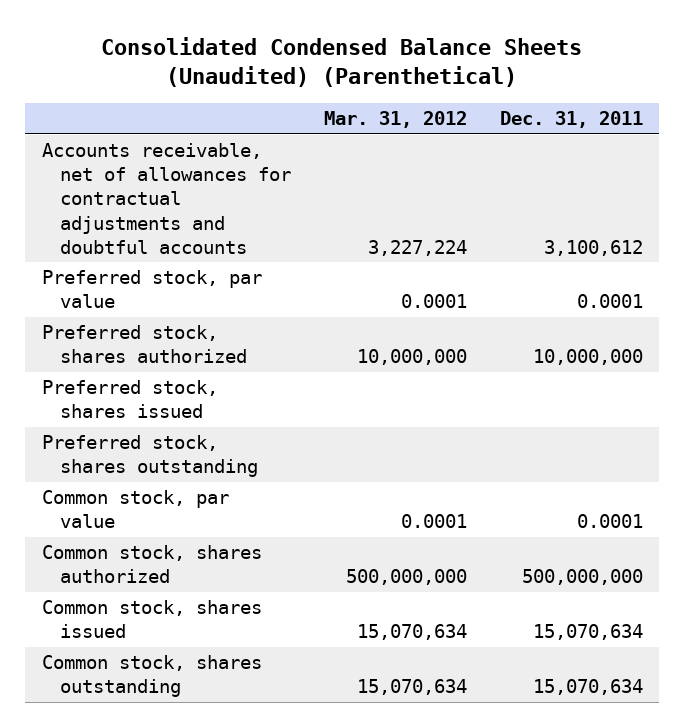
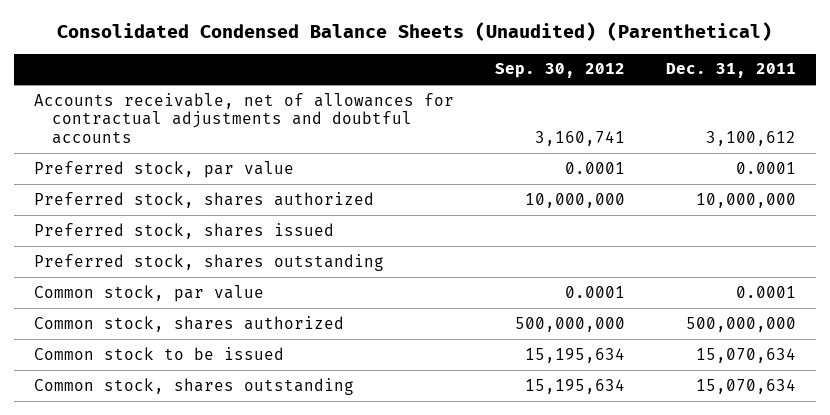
[323,111,467,129] Mar. 31, 2012 -> none
none -> [495,63,626,79] Sep. 30, 2012
[41,600,262,639] Common stock, shares issued -> [34,346,285,360] Common stock to be issued

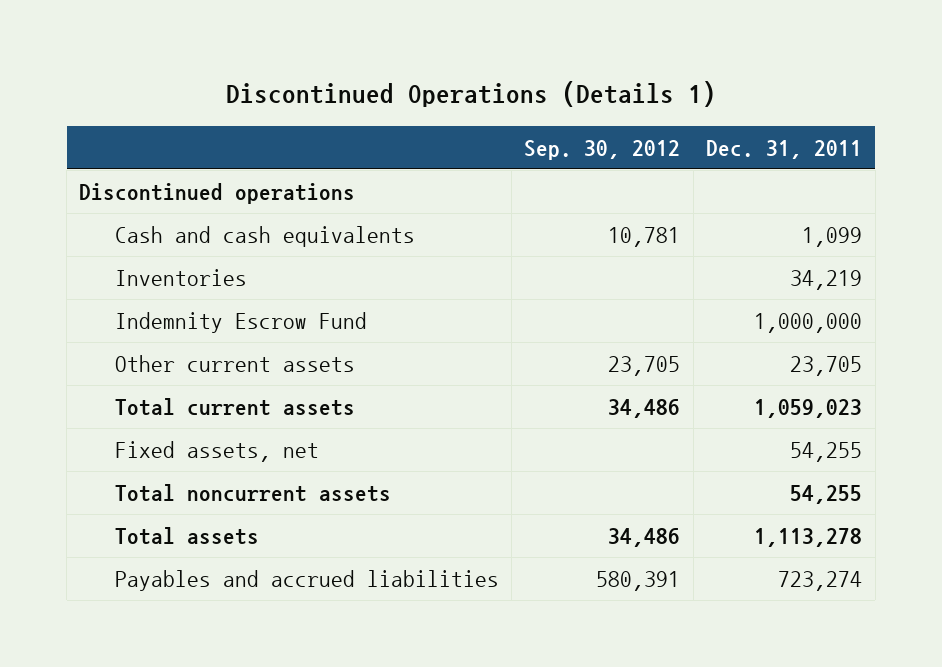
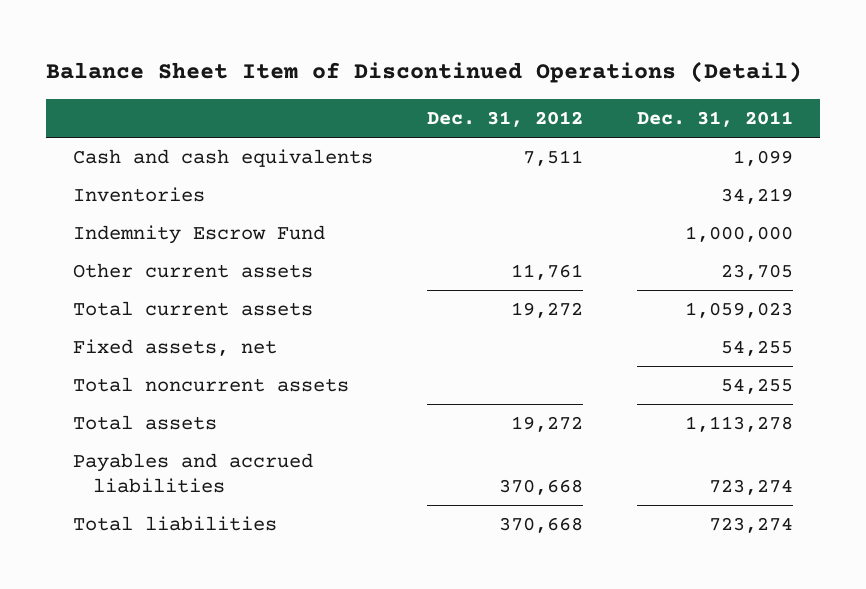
[225,81,716,108] Discontinued Operations (Details 1) -> [46,60,803,83] Balance Sheet Item of Discontinued Operations (Detail)
[524,139,681,160] Sep. 30, 2012 -> none
none -> [426,110,583,127] Dec. 31, 2012
[79,182,356,204] Discontinued operations -> none
none -> [72,516,277,532] Total liabilities

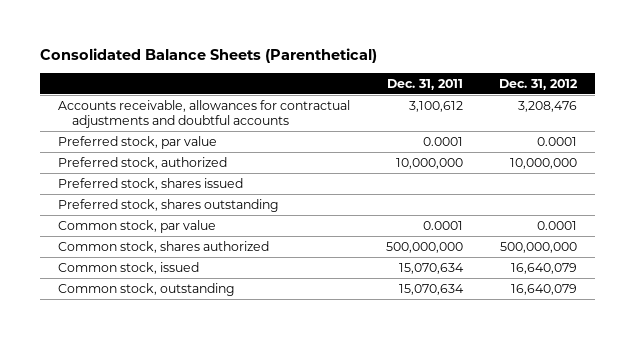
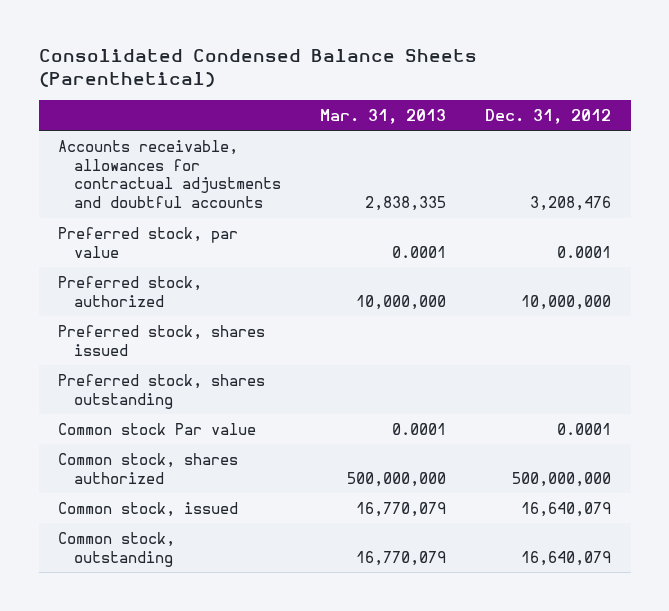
[40,48,378,64] Consolidated Balance Sheets (Parenthetical) -> [38,48,477,87] Consolidated Condensed Balance Sheets (Parenthetical)
[387,78,464,90] Dec. 31, 2011 -> none
none -> [319,108,446,124] Mar. 31, 2013
[58,219,217,233] Common stock, par value -> [58,422,257,435] Common stock Par value

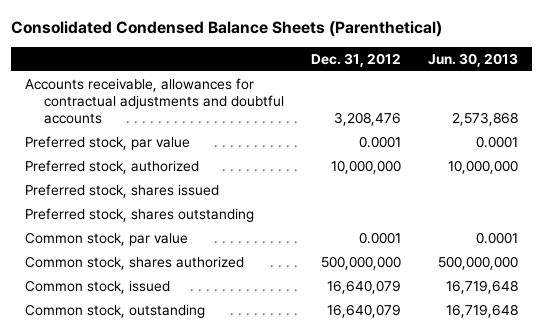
[319,108,446,124] Mar. 31, 2013 -> none
none -> [428,52,519,67] Jun. 30, 2013
[58,422,257,435] Common stock Par value -> [25,231,189,246] Common stock, par value

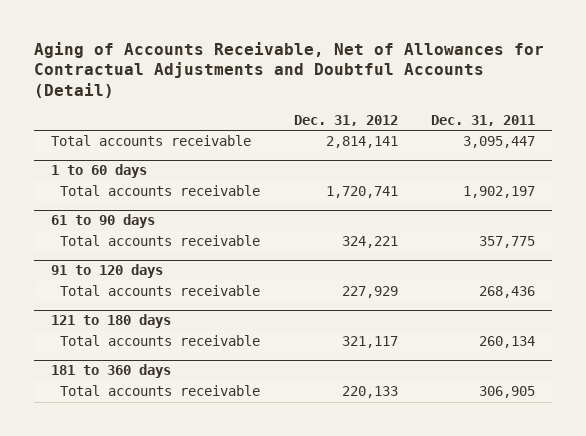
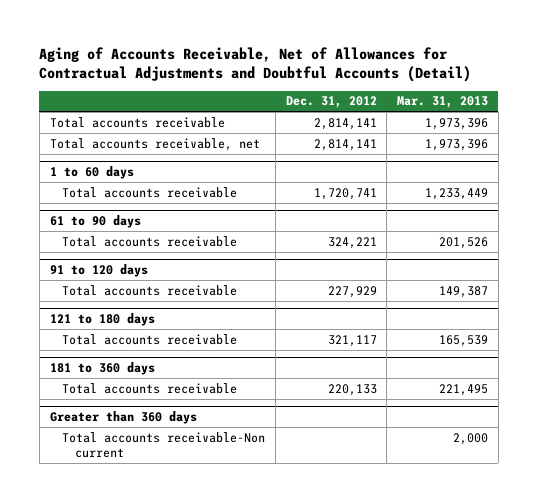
[431,114,536,126] Dec. 31, 2011 -> none
none -> [396,96,488,109] Mar. 31, 2013
none -> [49,137,260,151] Total accounts receivable, net
none -> [49,411,197,425] Greater than 360 days
none -> [62,431,266,458] Total accounts receivable-Non current

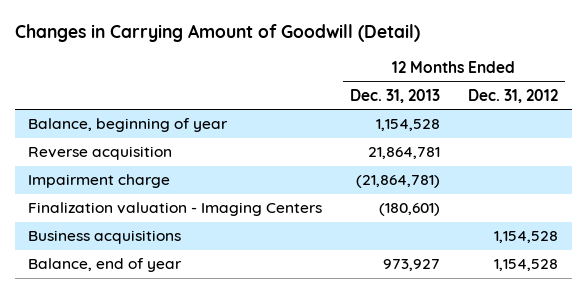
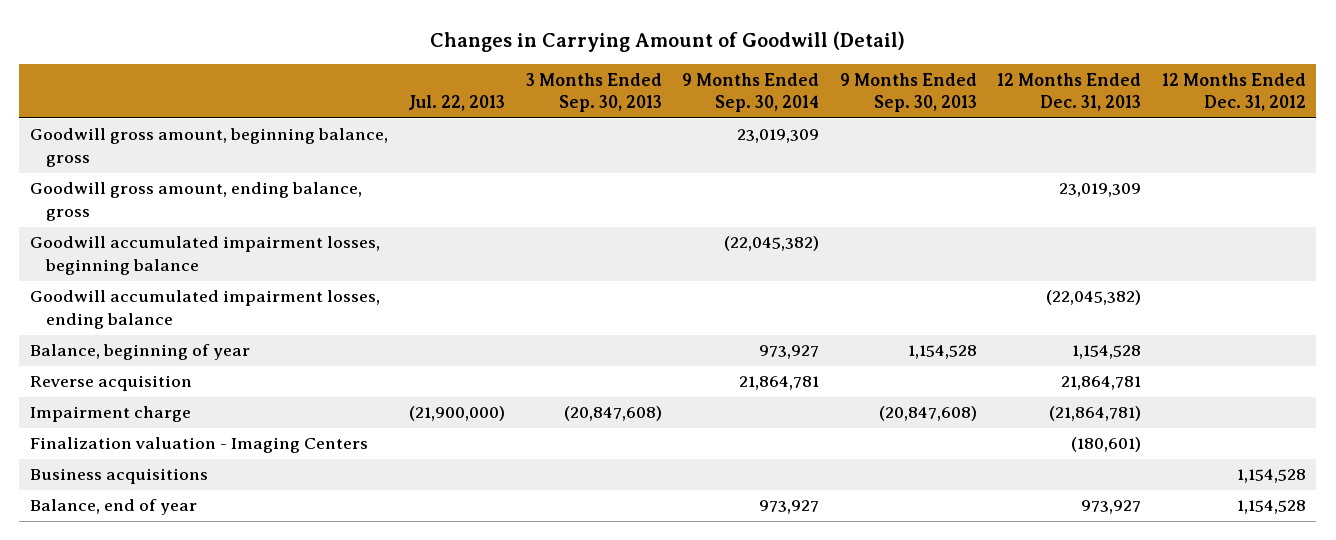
none -> [408,95,506,112] Jul. 22, 2013
none -> [525,72,662,113] 3 Months Ended Sep. 30, 2013
none -> [682,72,820,113] 9 Months Ended Sep. 30, 2014
none -> [839,72,977,113] 9 Months Ended Sep. 30, 2013
none -> [29,128,388,168] Goodwill gross amount, beginning balance, gross
none -> [29,182,362,222] Goodwill gross amount, ending balance, gross
none -> [29,236,380,276] Goodwill accumulated impairment losses, beginning balance
none -> [29,290,380,330] Goodwill accumulated impairment losses, ending balance

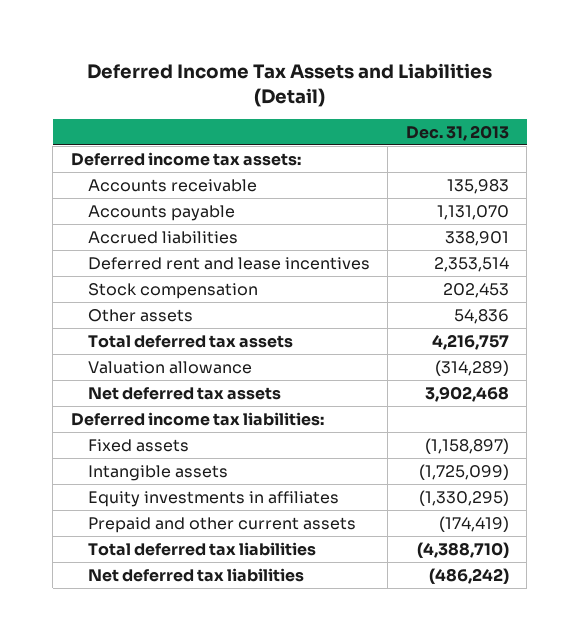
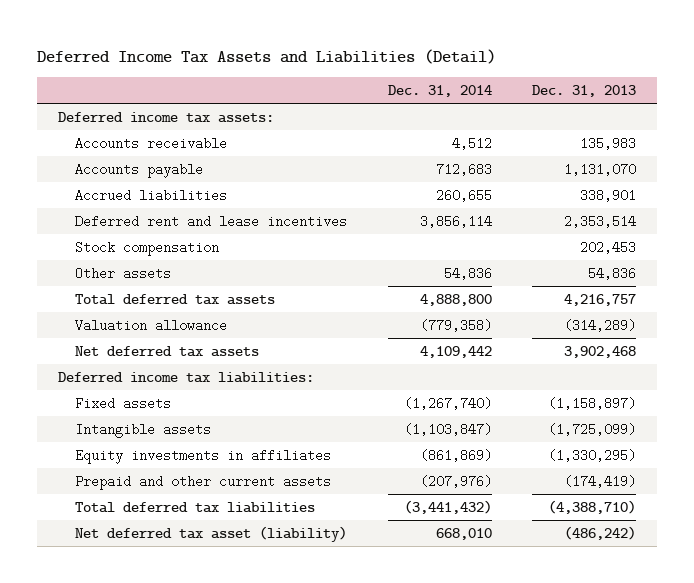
none -> [387,85,492,98] Dec. 31, 2014
[88,567,305,582] Net deferred tax liabilities -> [74,525,347,542] Net deferred tax asset (liability)

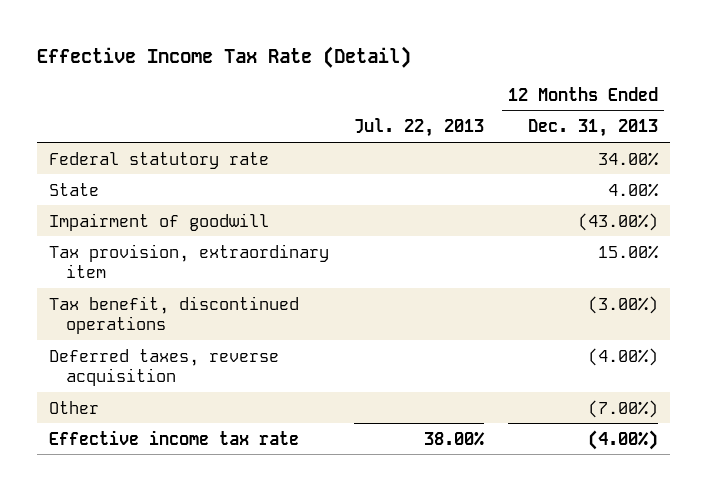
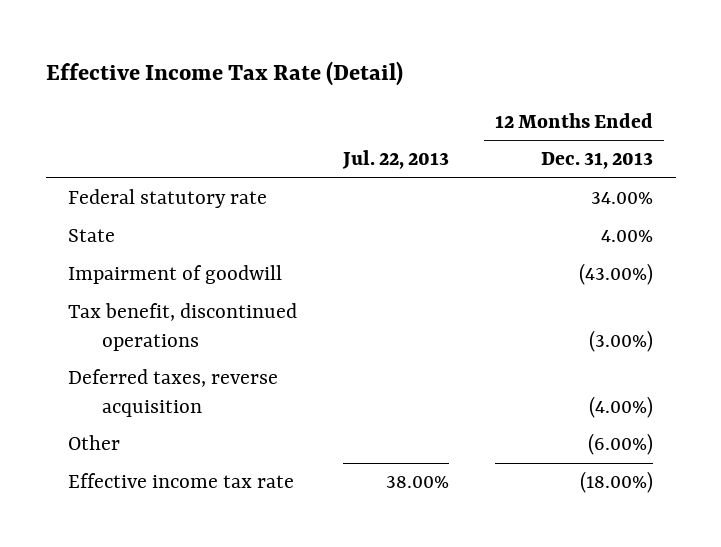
[49,243,330,279] Tax provision, extraordinary item -> none
[588,399,659,418] (7.00%) -> [588,433,654,456] (6.00%)
[588,429,659,450] (4.00%) -> [580,471,654,494] (18.00%)

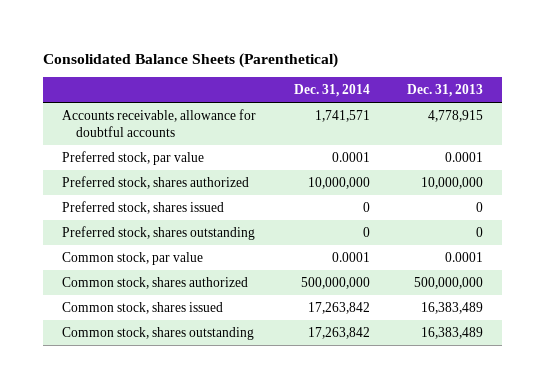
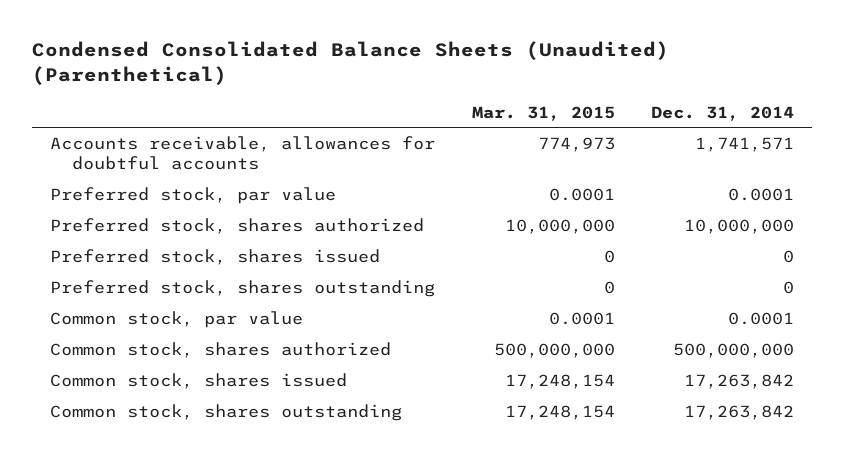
[43,52,339,68] Consolidated Balance Sheets (Parenthetical) -> [31,41,669,85] Condensed Consolidated Balance Sheets (Unaudited) (Parenthetical)
[407,83,484,97] Dec. 31, 2013 -> none
none -> [471,105,615,121] Mar. 31, 2015
[61,108,256,137] Accounts receivable, allowance for doubtful accounts -> [50,135,436,170] Accounts receivable, allowances for doubtful accounts

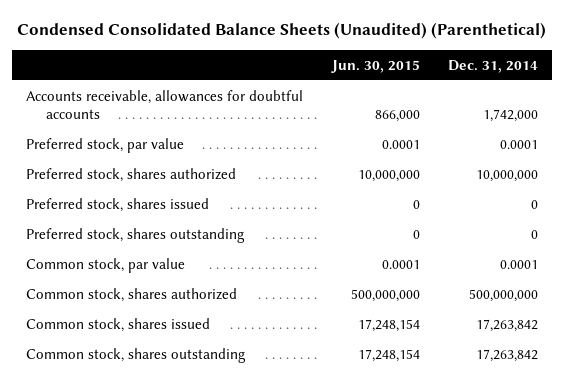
[471,105,615,121] Mar. 31, 2015 -> none
none -> [330,59,420,73] Jun. 30, 2015
[695,136,795,152] 1,741,571 -> [482,109,538,123] 1,742,000

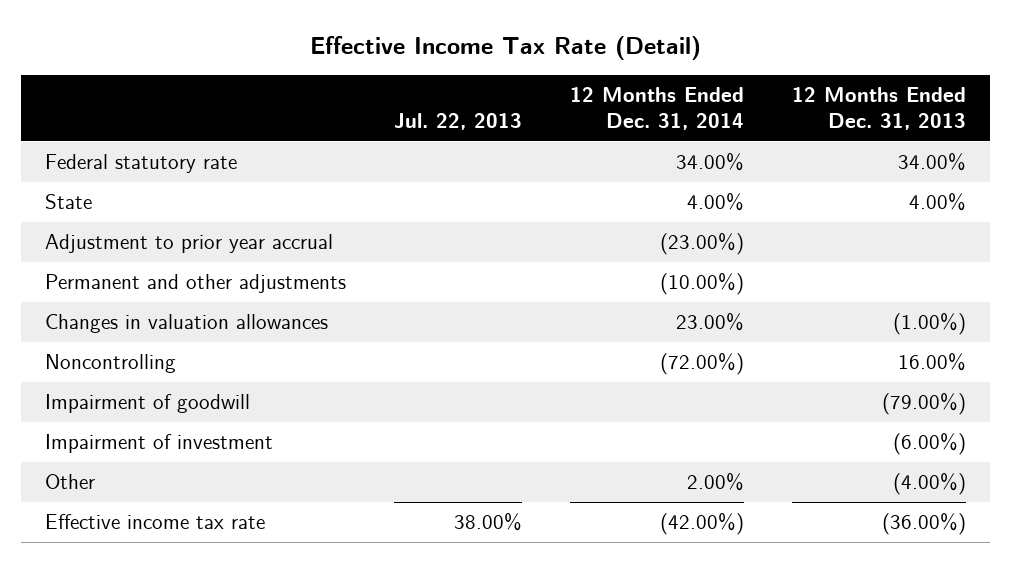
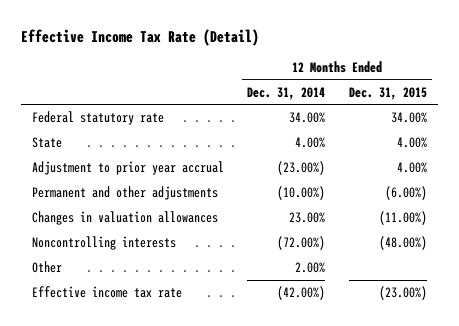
[394,112,523,130] Jul. 22, 2013 -> none
[792,87,967,130] 12 Months Ended Dec. 31, 2013 -> none
none -> [348,86,427,100] Dec. 31, 2015
[45,394,251,414] Impairment of goodwill -> none
[45,434,274,454] Impairment of investment -> none
[45,354,177,374] Noncontrolling -> [32,236,177,251] Noncontrolling interests

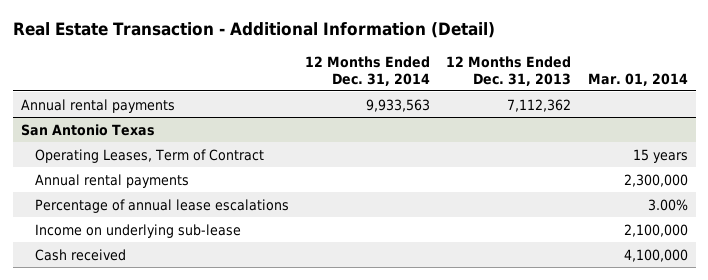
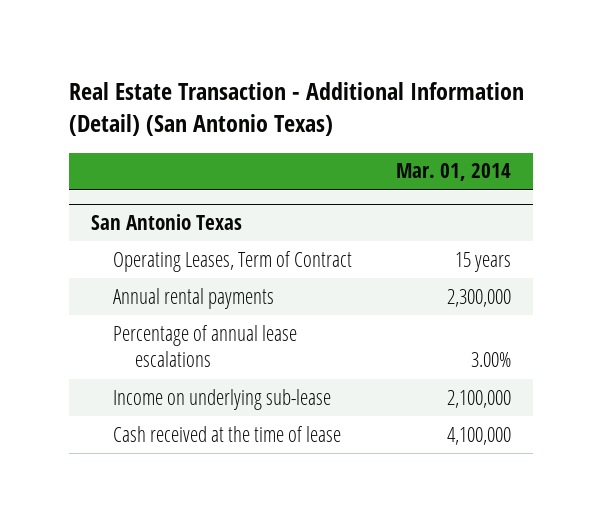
[12,21,495,38] Real Estate Transaction - Additional Information (Detail) -> [68,82,524,137] Real Estate Transaction - Additional Information (Detail) (San Antonio Texas)
[305,55,431,86] 12 Months Ended Dec. 31, 2014 -> none
[446,55,572,86] 12 Months Ended Dec. 31, 2013 -> none
[20,98,175,113] Annual rental payments -> none
[35,248,127,261] Cash received -> [112,425,341,442] Cash received at the time of lease

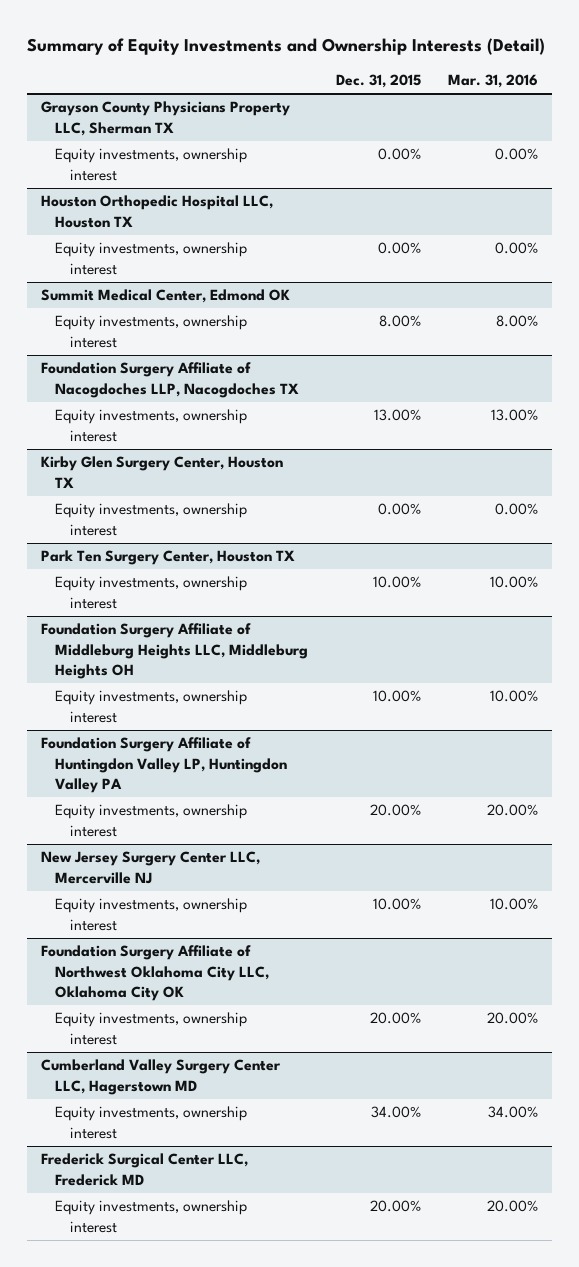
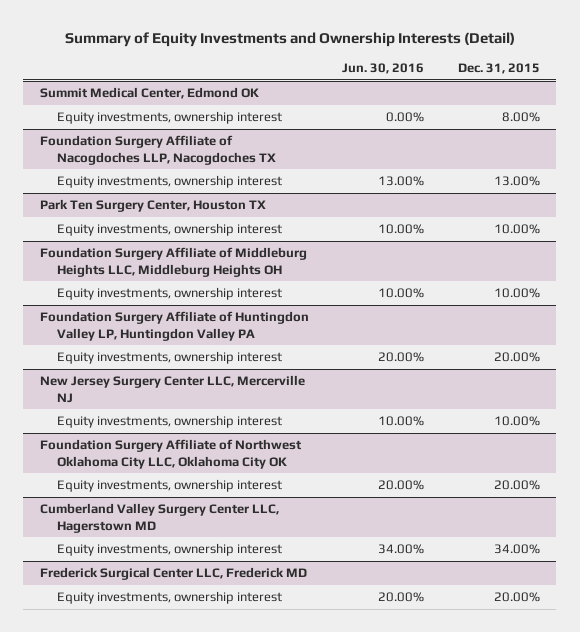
[448,74,539,89] Mar. 31, 2016 -> none
none -> [342,63,425,75] Jun. 30, 2016
[40,101,290,136] Grayson County Physicians Property LLC, Sherman TX -> none
[55,148,248,181] Equity investments, ownership interest -> none
[40,195,273,228] Houston Orthopedic Hospital LLC, Houston TX -> none
[55,242,248,275] Equity investments, ownership interest -> none
[40,456,283,488] Kirby Glen Surgery Center, Houston TX -> none
[55,503,248,536] Equity investments, ownership interest -> none

